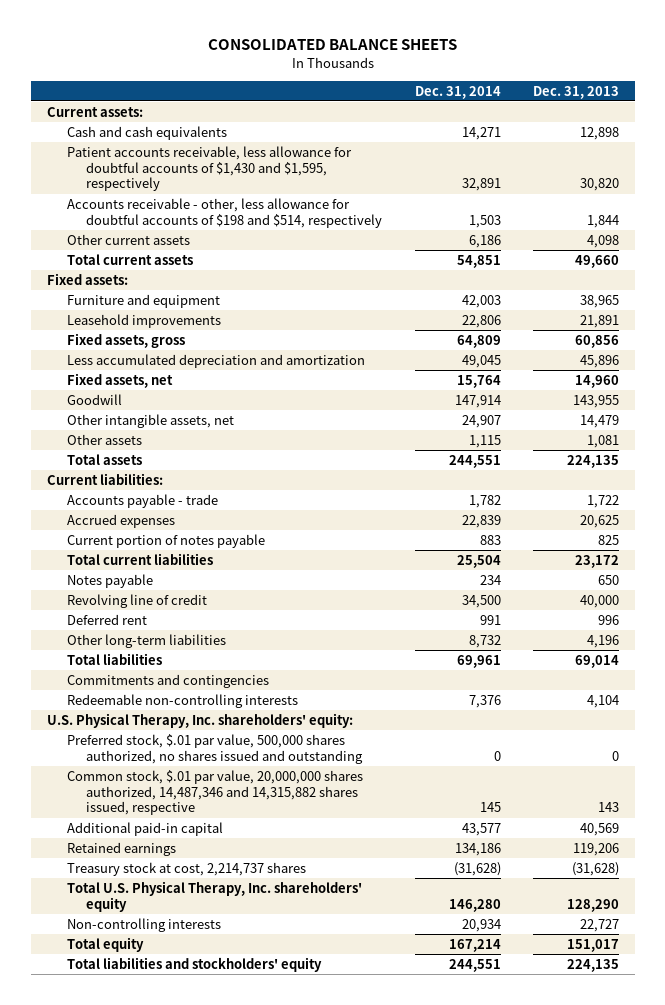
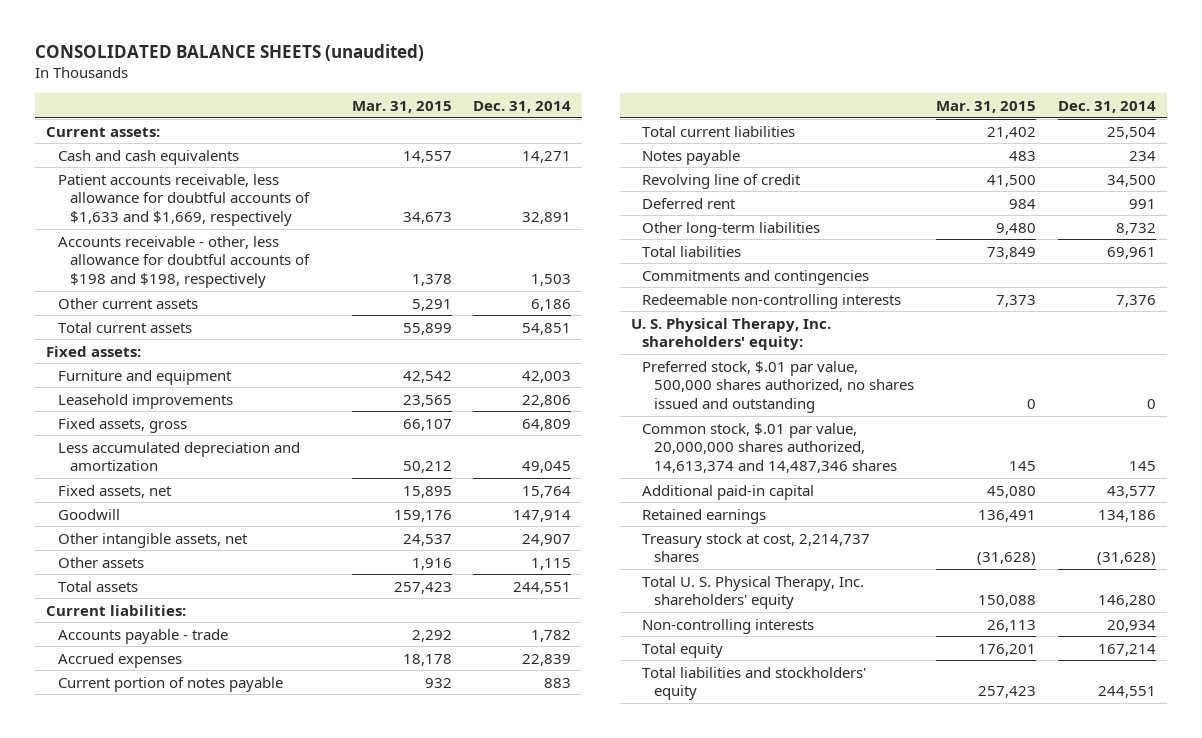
[207,39,457,51] CONSOLIDATED BALANCE SHEETS -> [34,44,424,62] CONSOLIDATED BALANCE SHEETS (unaudited)
[532,85,619,99] Dec. 31, 2013 -> none
none -> [351,100,452,113] Mar. 31, 2015
[66,145,352,192] Patient accounts receivable, less allowance for doubtful accounts of $1,430 and $1,595, respectively -> [57,173,310,227] Patient accounts receivable, less allowance for doubtful accounts of $1,633 and $1,669, respectively
[66,197,383,228] Accounts receivable - other, less allowance for doubtful accounts of $198 and $514, respectively -> [57,235,310,289] Accounts receivable - other, less allowance for doubtful accounts of $198 and $198, respectively
[46,712,353,728] U.S. Physical Therapy, Inc. shareholders' equity: -> [630,317,831,351] U. S. Physical Therapy, Inc. shareholders' equity:
[66,769,363,816] Common stock, $.01 par value, 20,000,000 shares authorized, 14,487,346 and 14,315,882 shares issued, respective -> [642,422,898,474] Common stock, $.01 par value, 20,000,000 shares authorized, 14,613,374 and 14,487,346 shares
[66,880,362,912] Total U.S. Physical Therapy, Inc. shareholders' equity -> [642,575,865,610] Total U. S. Physical Therapy, Inc. shareholders' equity

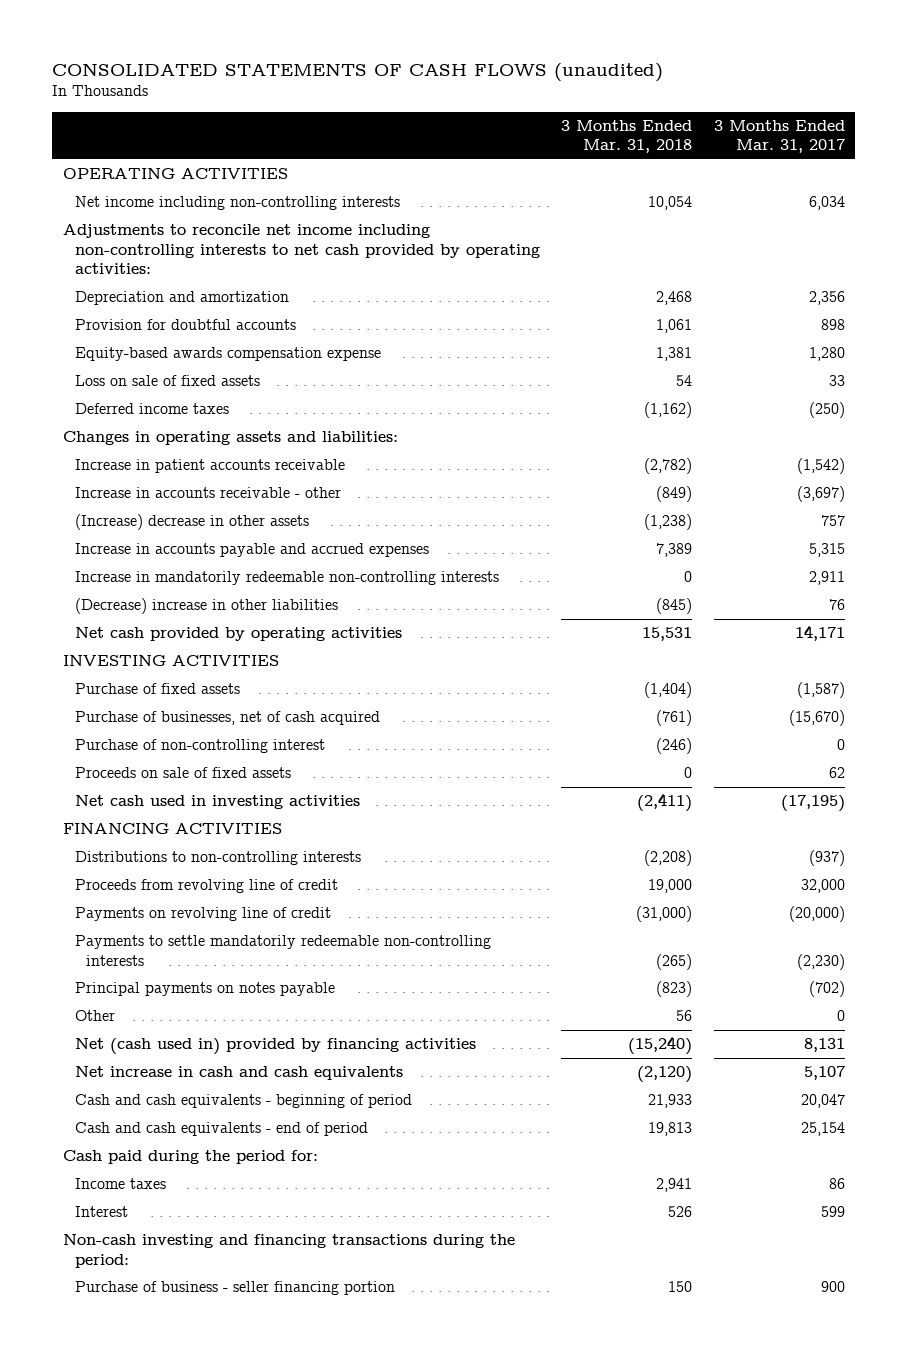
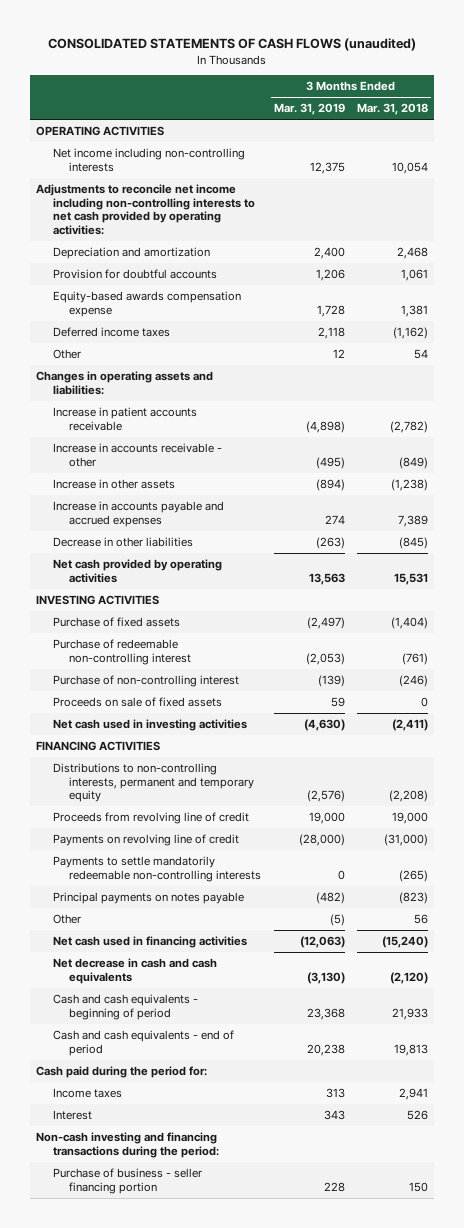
[713,119,845,154] 3 Months Ended Mar. 31, 2017 -> none
none -> [273,103,345,116] Mar. 31, 2019
[74,375,260,387] Loss on sale of fixed assets -> none
none -> [52,349,81,360] Other
[74,514,309,531] (Increase) decrease in other assets -> [52,479,175,490] Increase in other assets
[74,571,499,586] Increase in mandatorily redeemable non-controlling interests -> none
[74,598,338,615] (Decrease) increase in other liabilities -> [52,537,193,548] Decrease in other liabilities
[74,711,380,726] Purchase of businesses, net of cash acquired -> [52,639,192,665] Purchase of redeemable non-controlling interest
[74,851,361,866] Distributions to non-controlling interests -> [52,763,255,803] Distributions to non-controlling interests, permanent and temporary equity
[74,1038,476,1056] Net (cash used in) provided by financing activities -> [52,936,247,949] Net cash used in financing activities
[74,1066,403,1081] Net increase in cash and cash equivalents -> [52,958,217,984] Net decrease in cash and cash equivalents

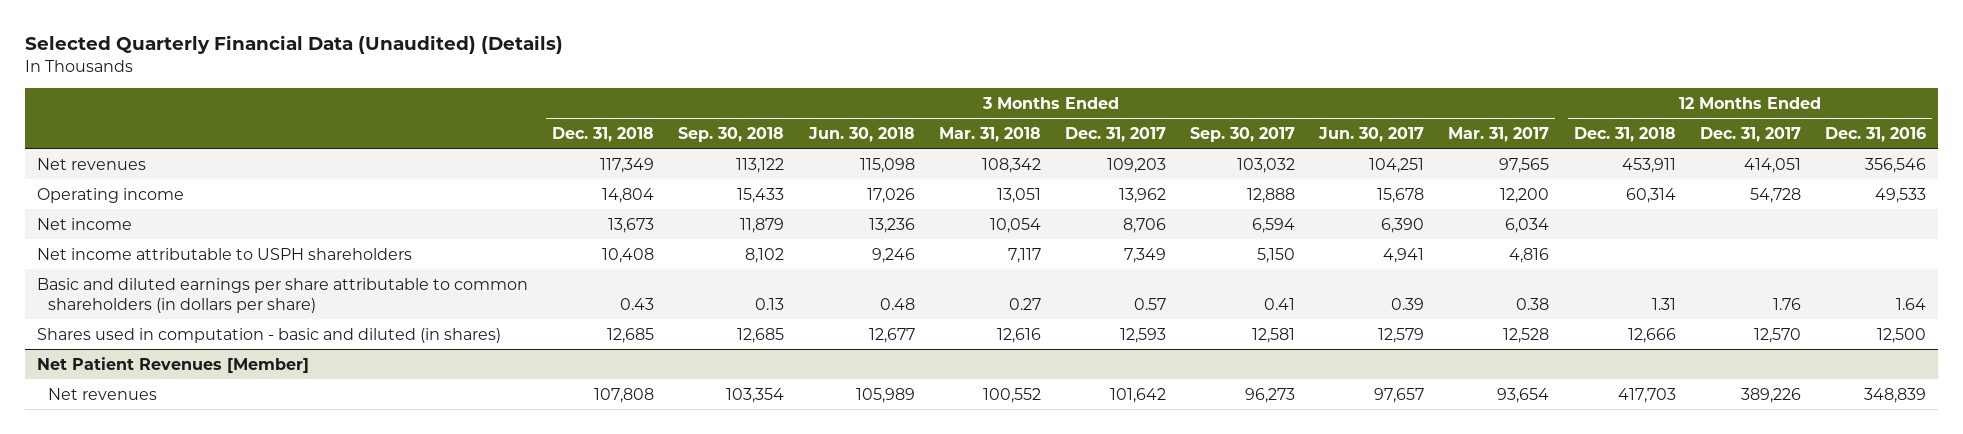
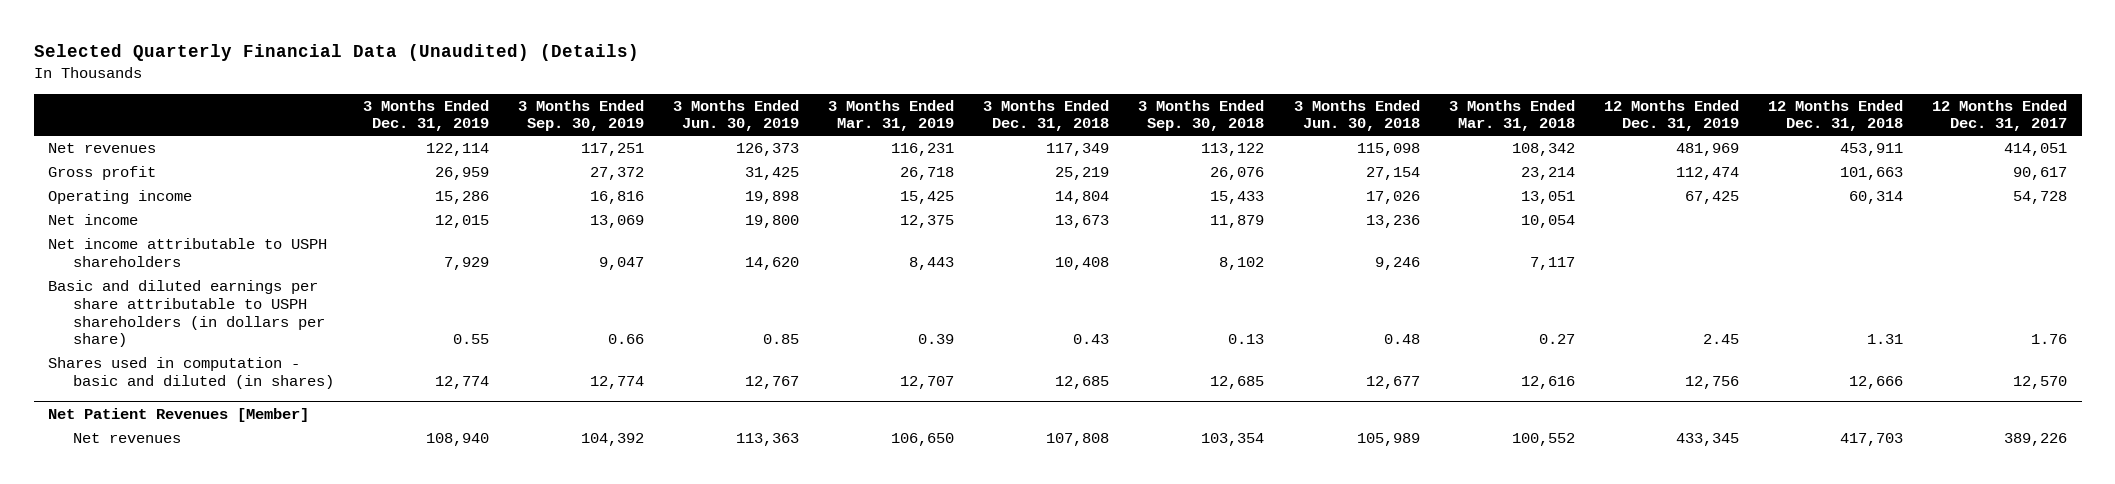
[1064,126,1166,142] Dec. 31, 2017 -> none
[1190,126,1296,142] Sep. 30, 2017 -> none
[1318,126,1425,142] Jun. 30, 2017 -> none
[1448,126,1550,142] Mar. 31, 2017 -> none
[1824,126,1926,142] Dec. 31, 2016 -> none
none -> [362,99,489,132] 3 Months Ended Dec. 31, 2019
none -> [517,99,644,132] 3 Months Ended Sep. 30, 2019
none -> [673,99,800,132] 3 Months Ended Jun. 30, 2019
none -> [828,99,955,132] 3 Months Ended Mar. 31, 2019
none -> [1603,99,1739,132] 12 Months Ended Dec. 31, 2019
none -> [48,166,157,181] Gross profit
[37,277,529,313] Basic and diluted earnings per share attributable to common shareholders (in dollars per share) -> [48,280,325,348] Basic and diluted earnings per share attributable to USPH shareholders (in dollars per share)

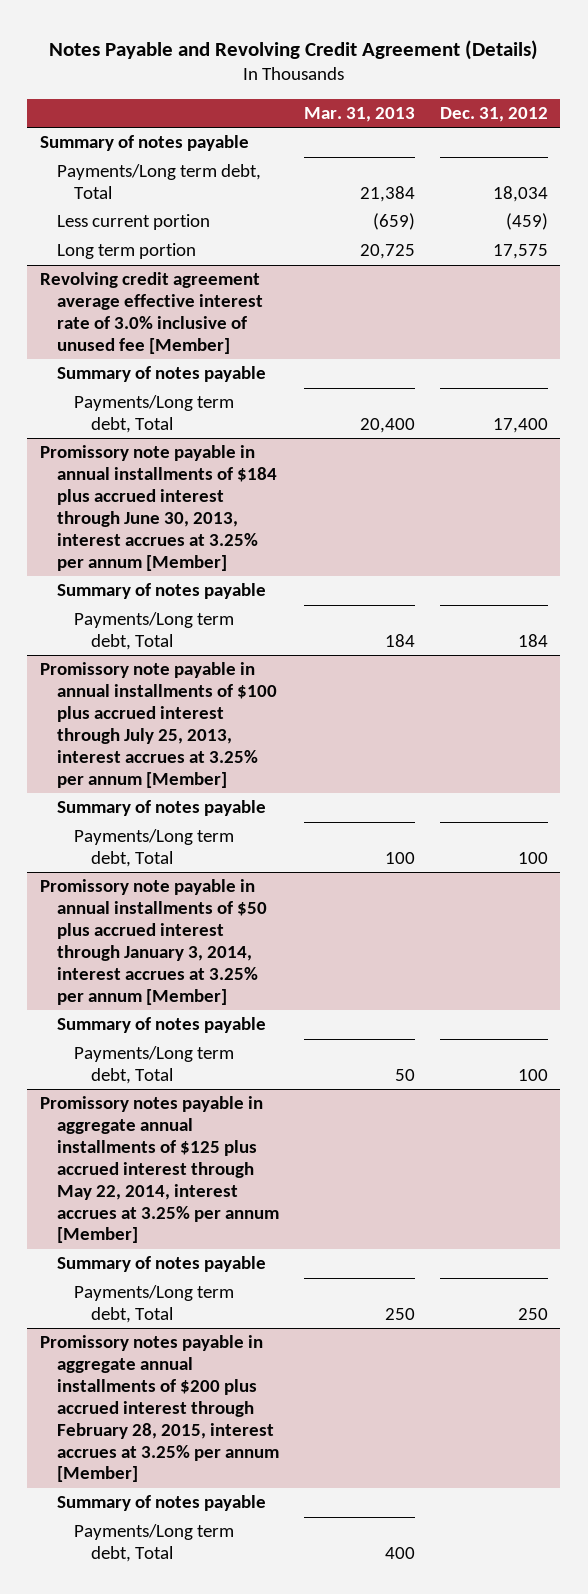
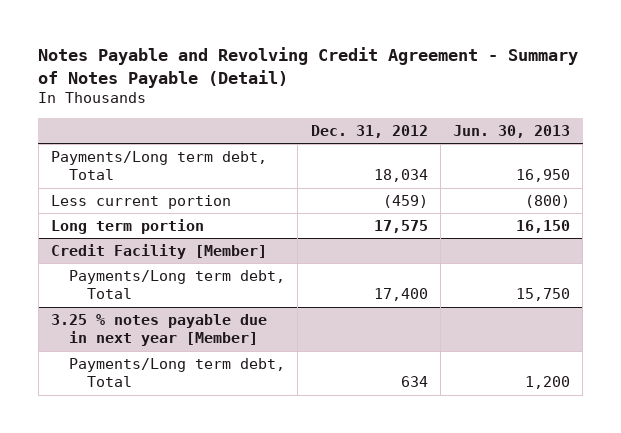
[48,39,538,60] Notes Payable and Revolving Credit Agreement (Details) -> [38,47,579,88] Notes Payable and Revolving Credit Agreement - Summary of Notes Payable (Detail)
[303,106,415,122] Mar. 31, 2013 -> none
none -> [453,125,571,139] Jun. 30, 2013
[39,135,249,152] Summary of notes payable -> none
[39,272,264,354] Revolving credit agreement average effective interest rate of 3.0% inclusive of unused fee [Member] -> none
[57,366,267,383] Summary of notes payable -> none
none -> [51,244,268,260] Credit Facility [Member]
[39,445,278,571] Promissory note payable in annual installments of $184 plus accrued interest through June 30, 2013, interest accrues at 3.25% per annum [Member] -> none
[57,583,267,600] Summary of notes payable -> none
[39,662,278,788] Promissory note payable in annual installments of $100 plus accrued interest through July 25, 2013, interest accrues at 3.25% per annum [Member] -> none
[57,800,267,817] Summary of notes payable -> none
[74,829,235,868] Payments/Long term debt, Total -> none
[39,879,268,1005] Promissory note payable in annual installments of $50 plus accrued interest through January 3, 2014, interest accrues at 3.25% per annum [Member] -> none
[57,1017,267,1034] Summary of notes payable -> none
[74,1046,235,1085] Payments/Long term debt, Total -> none
[39,1096,280,1244] Promissory notes payable in aggregate annual installments of $125 plus accrued interest through May 22, 2014, interest accrues at 3.25% per annum [Member] -> none
[57,1256,267,1273] Summary of notes payable -> none
[74,1285,235,1324] Payments/Long term debt, Total -> none
[39,1335,280,1483] Promissory notes payable in aggregate annual installments of $200 plus accrued interest through February 28, 2015, interest accrues at 3.25% per annum [Member] -> none
[57,1495,267,1512] Summary of notes payable -> none
[74,1524,235,1563] Payments/Long term debt, Total -> none
none -> [51,314,268,347] 3.25 % notes payable due in next year [Member]
[517,634,548,648] 184 -> [400,376,428,388] 634

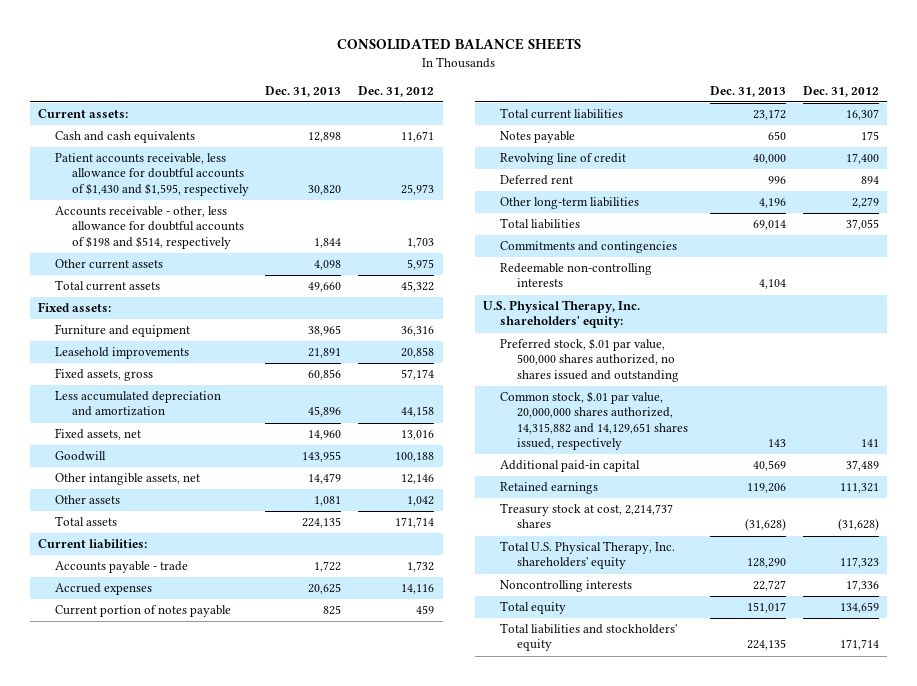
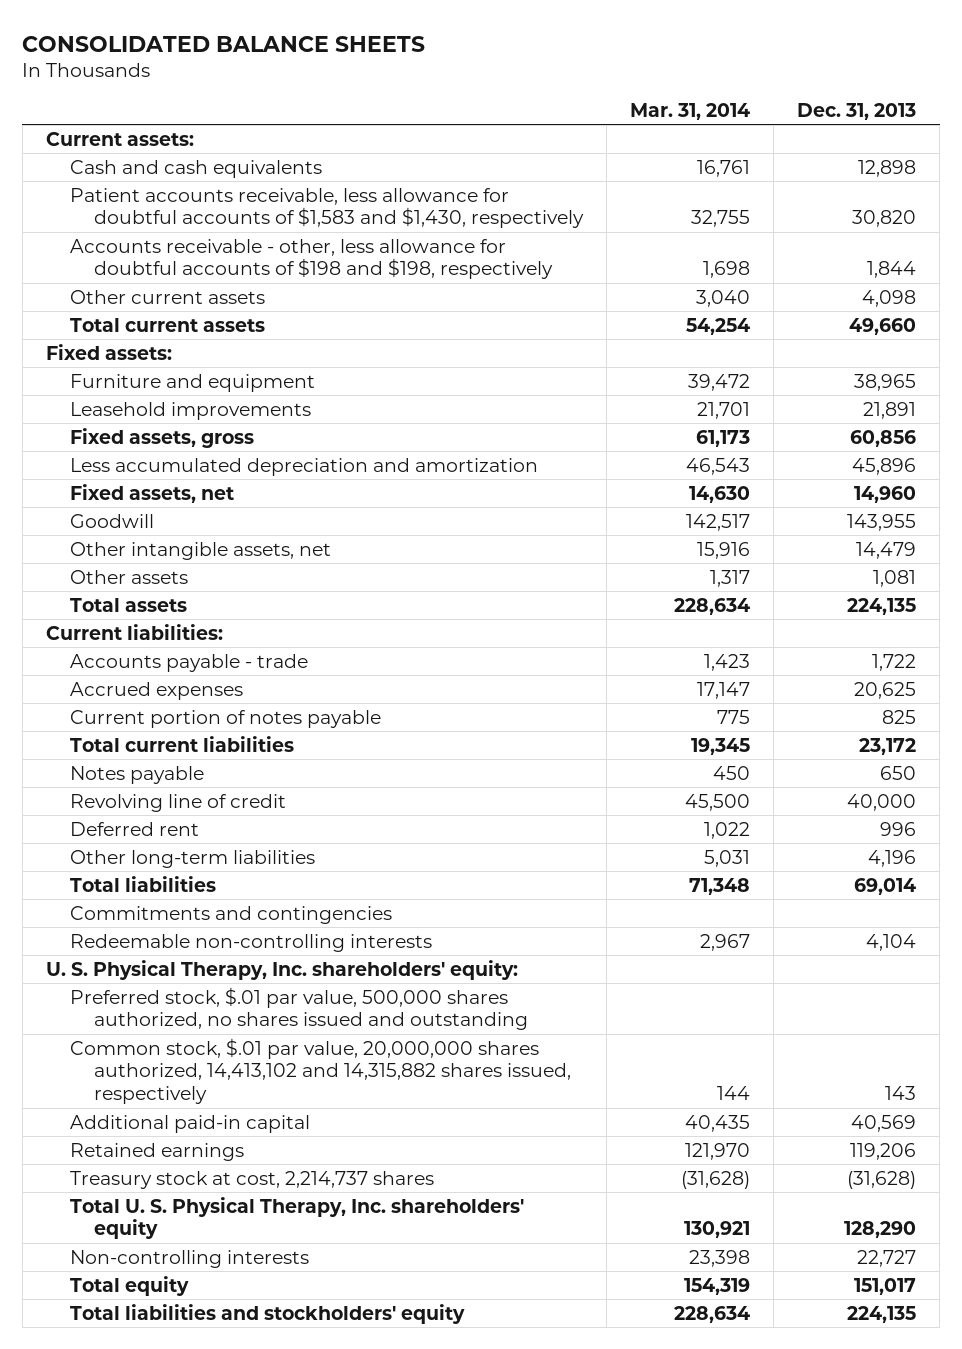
[358,85,435,97] Dec. 31, 2012 -> none
none -> [630,102,751,120] Mar. 31, 2014
[54,153,249,196] Patient accounts receivable, less allowance for doubtful accounts of $1,430 and $1,595, respectively -> [70,187,585,229] Patient accounts receivable, less allowance for doubtful accounts of $1,583 and $1,430, respectively
[54,206,244,249] Accounts receivable - other, less allowance for doubtful accounts of $198 and $514, respectively -> [70,238,554,280] Accounts receivable - other, less allowance for doubtful accounts of $198 and $198, respectively
[482,300,640,329] U.S. Physical Therapy, Inc. shareholders' equity: -> [45,959,518,980] U. S. Physical Therapy, Inc. shareholders' equity:
[499,391,688,450] Common stock, $.01 par value, 20,000,000 shares authorized, 14,315,882 and 14,129,651 shares issued, respectively -> [70,1037,572,1105] Common stock, $.01 par value, 20,000,000 shares authorized, 14,413,102 and 14,315,882 shares issued, respectively
[499,541,675,570] Total U.S. Physical Therapy, Inc. shareholders' equity -> [70,1196,525,1240] Total U. S. Physical Therapy, Inc. shareholders' equity
[499,580,632,593] Noncontrolling interests -> [70,1249,310,1268] Non-controlling interests

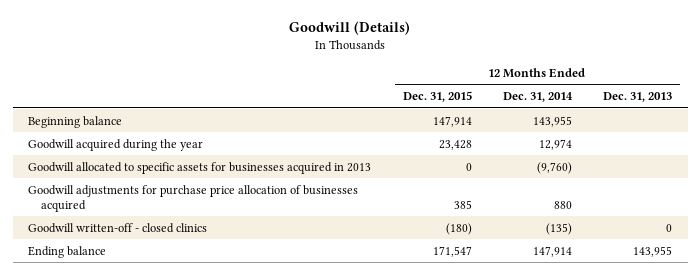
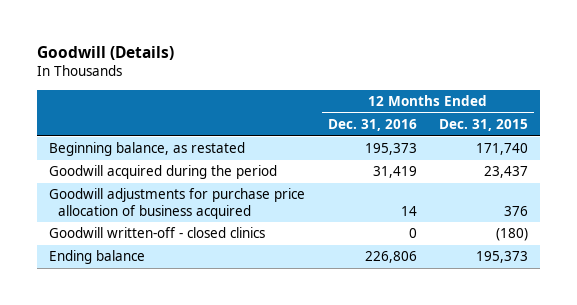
[502,92,573,103] Dec. 31, 2014 -> none
[603,92,673,103] Dec. 31, 2013 -> none
none -> [327,119,417,132] Dec. 31, 2016
[28,161,372,174] Goodwill allocated to specific assets for businesses acquired in 2013 -> none
[28,115,123,128] Beginning balance -> [48,142,245,157] Beginning balance, as restated
[432,115,472,127] 147,914 -> [476,143,529,156] 171,740
[28,138,204,151] Goodwill acquired during the year -> [48,165,277,180] Goodwill acquired during the period
[438,139,472,150] 23,428 -> [484,166,529,179] 23,437
[28,184,359,212] Goodwill adjustments for purchase price allocation of businesses acquired -> [48,188,305,219] Goodwill adjustments for purchase price allocation of business acquired
[453,199,472,209] 385 -> [504,205,529,216] 376
[432,245,472,257] 171,547 -> [476,251,529,264] 195,373

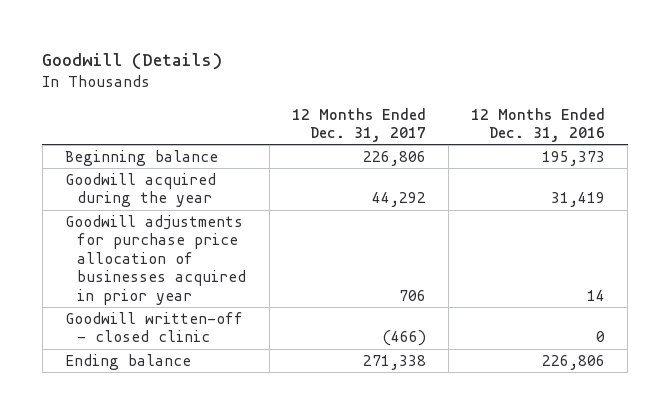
[439,119,529,132] Dec. 31, 2015 -> none
none -> [291,107,426,143] 12 Months Ended Dec. 31, 2017
[48,142,245,157] Beginning balance, as restated -> [65,149,219,166] Beginning balance
[48,165,277,180] Goodwill acquired during the period -> [65,172,217,208] Goodwill acquired during the year
[48,188,305,219] Goodwill adjustments for purchase price allocation of business acquired -> [65,214,247,305] Goodwill adjustments for purchase price allocation of businesses acquired in prior year
[48,227,265,239] Goodwill written-off - closed clinics -> [65,311,244,343] Goodwill written-off - closed clinic

